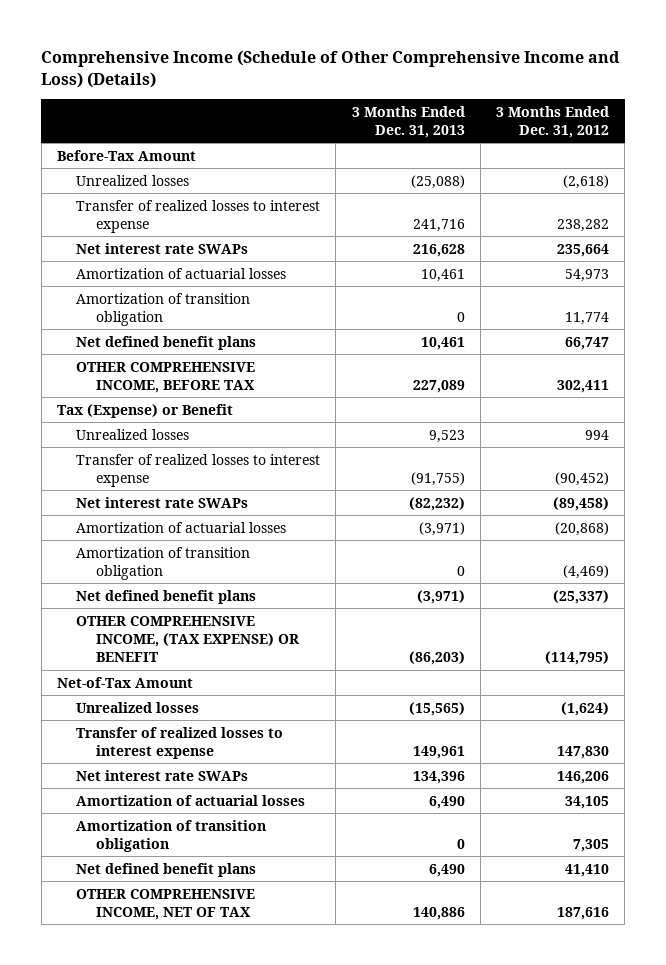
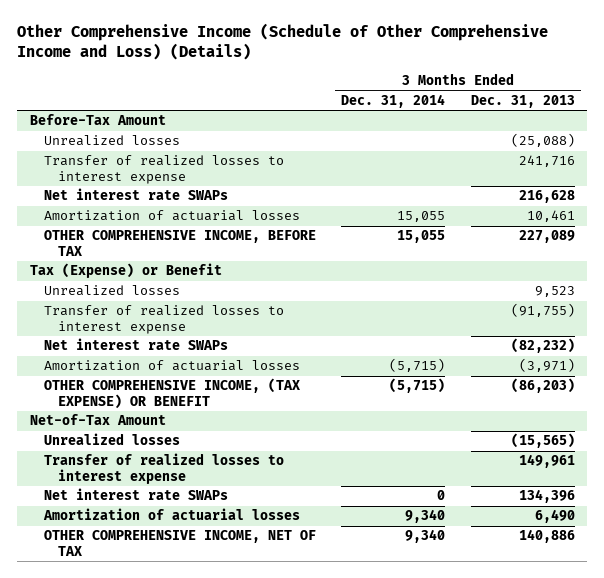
[41,49,621,88] Comprehensive Income (Schedule of Other Comprehensive Income and Loss) (Details) -> [17,23,549,61] Other Comprehensive Income (Schedule of Other Comprehensive Income and Loss) (Details)
[496,105,610,138] 3 Months Ended Dec. 31, 2012 -> none
none -> [341,93,446,108] Dec. 31, 2014
[76,292,251,326] Amortization of transition obligation -> none
[76,335,257,350] Net defined benefit plans -> none
[76,546,251,580] Amortization of transition obligation -> none
[76,589,257,604] Net defined benefit plans -> none
[76,819,267,852] Amortization of transition obligation -> none
[76,862,257,877] Net defined benefit plans -> none

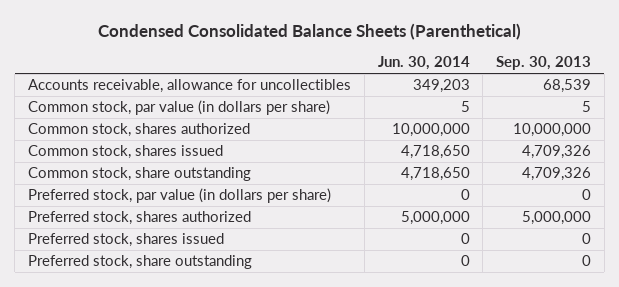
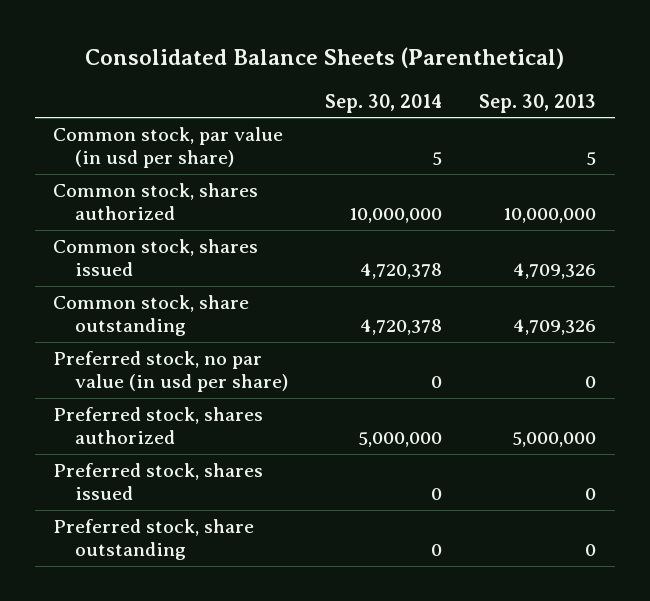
[97,22,521,40] Condensed Consolidated Balance Sheets (Parenthetical) -> [84,47,564,70] Consolidated Balance Sheets (Parenthetical)
[377,56,470,71] Jun. 30, 2014 -> none
none -> [325,94,443,114] Sep. 30, 2014
[27,79,351,94] Accounts receivable, allowance for uncollectibles -> none
[27,100,330,116] Common stock, par value (in dollars per share) -> [53,127,284,169] Common stock, par value (in usd per share)
[27,188,331,204] Preferred stock, par value (in dollars per share) -> [53,351,289,393] Preferred stock, no par value (in usd per share)

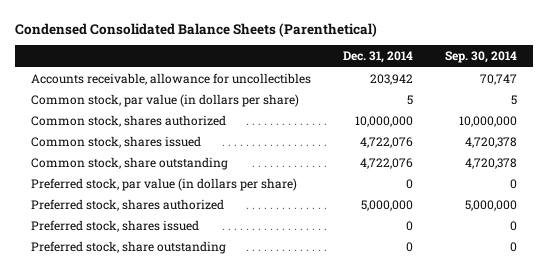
[84,47,564,70] Consolidated Balance Sheets (Parenthetical) -> [15,22,378,37] Condensed Consolidated Balance Sheets (Parenthetical)
[479,94,597,114] Sep. 30, 2013 -> none
none -> [343,51,414,64] Dec. 31, 2014
none -> [31,72,312,85] Accounts receivable, allowance for uncollectibles
[53,127,284,169] Common stock, par value (in usd per share) -> [31,93,300,107] Common stock, par value (in dollars per share)
[53,351,289,393] Preferred stock, no par value (in usd per share) -> [31,177,298,191] Preferred stock, par value (in dollars per share)

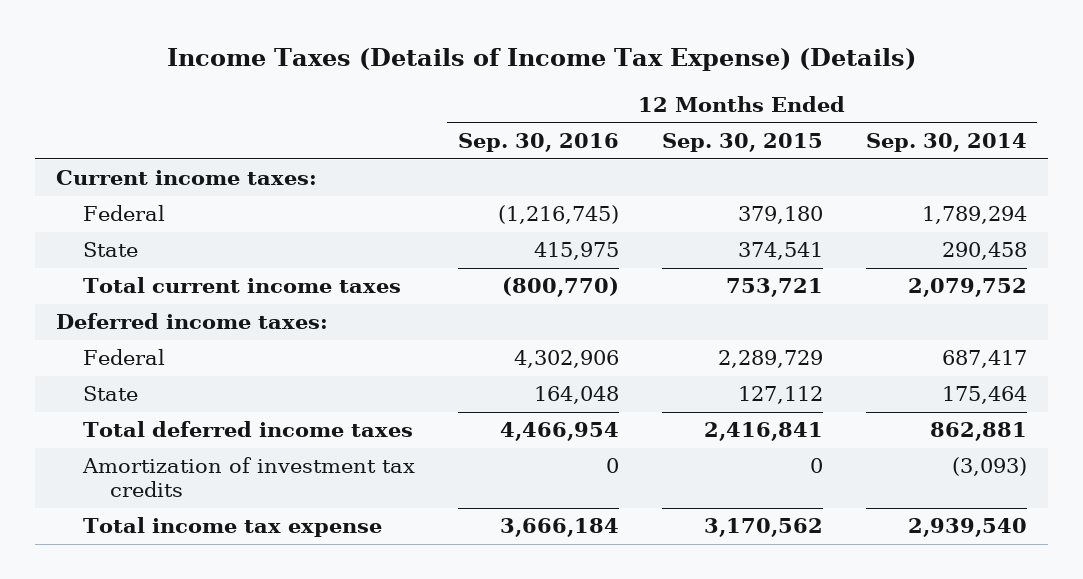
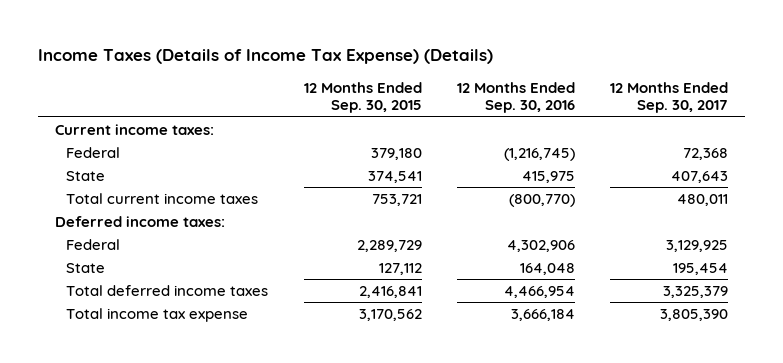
[865,133,1027,153] Sep. 30, 2014 -> none
none -> [609,81,728,114] 12 Months Ended Sep. 30, 2017
[82,457,416,498] Amortization of investment tax credits -> none

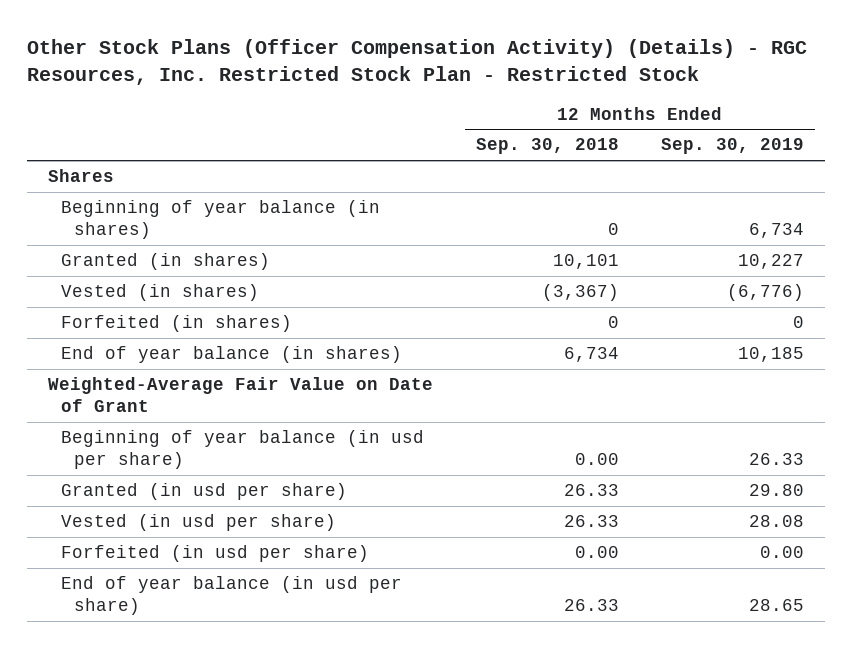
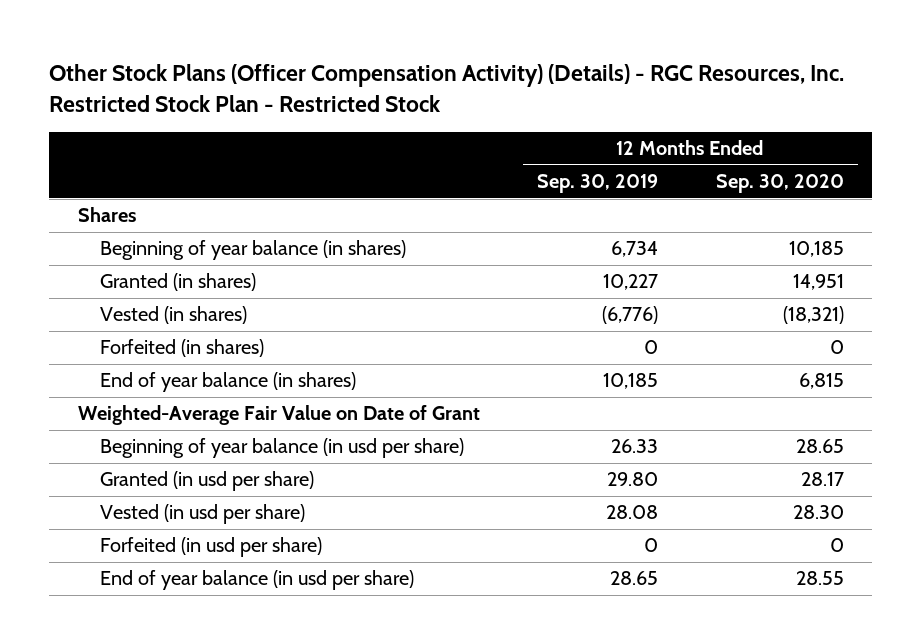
[475,138,619,155] Sep. 30, 2018 -> none
none -> [715,174,844,194] Sep. 30, 2020
[760,546,805,559] 0.00 -> [644,538,659,553] 0

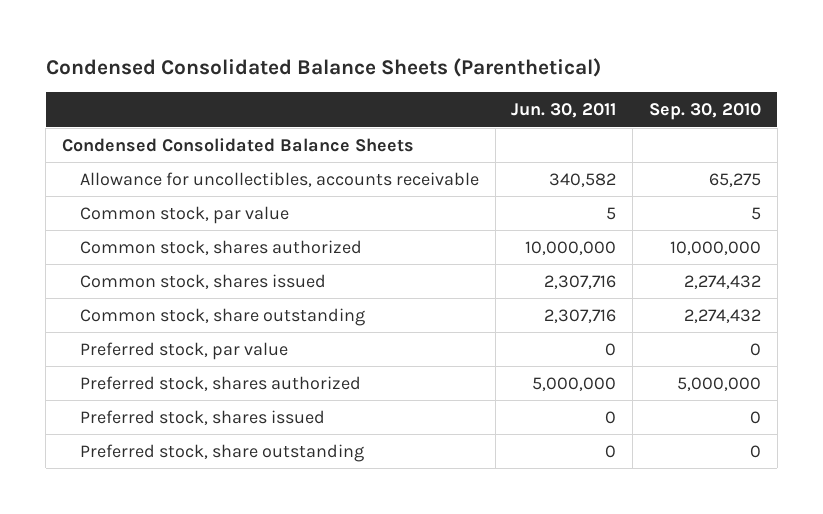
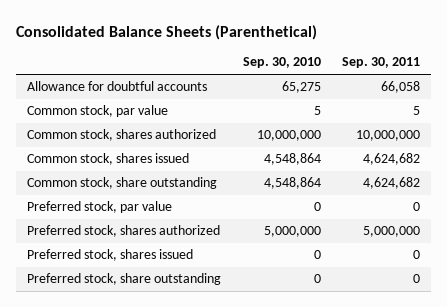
[45,57,601,77] Condensed Consolidated Balance Sheets (Parenthetical) -> [15,24,317,40] Consolidated Balance Sheets (Parenthetical)
[511,103,617,119] Jun. 30, 2011 -> none
none -> [342,57,421,69] Sep. 30, 2011
[62,137,415,152] Condensed Consolidated Balance Sheets -> none
[79,171,479,187] Allowance for uncollectibles, accounts receivable -> [26,81,207,92] Allowance for doubtful accounts
[684,274,762,289] 2,274,432 -> [263,153,321,166] 4,548,864
[684,308,762,323] 2,274,432 -> [263,177,321,190] 4,548,864

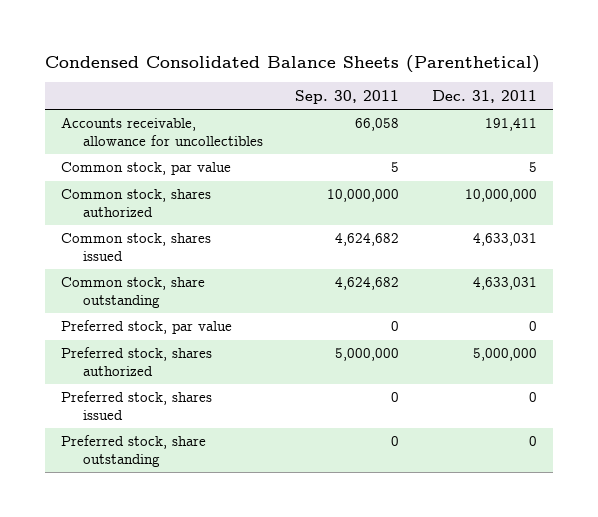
[15,24,317,40] Consolidated Balance Sheets (Parenthetical) -> [44,54,540,73] Condensed Consolidated Balance Sheets (Parenthetical)
[242,57,321,69] Sep. 30, 2010 -> none
none -> [431,89,537,103] Dec. 31, 2011
[26,81,207,92] Allowance for doubtful accounts -> [60,117,263,147] Accounts receivable, allowance for uncollectibles

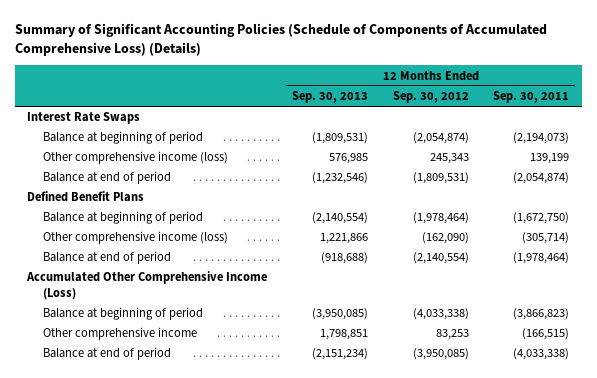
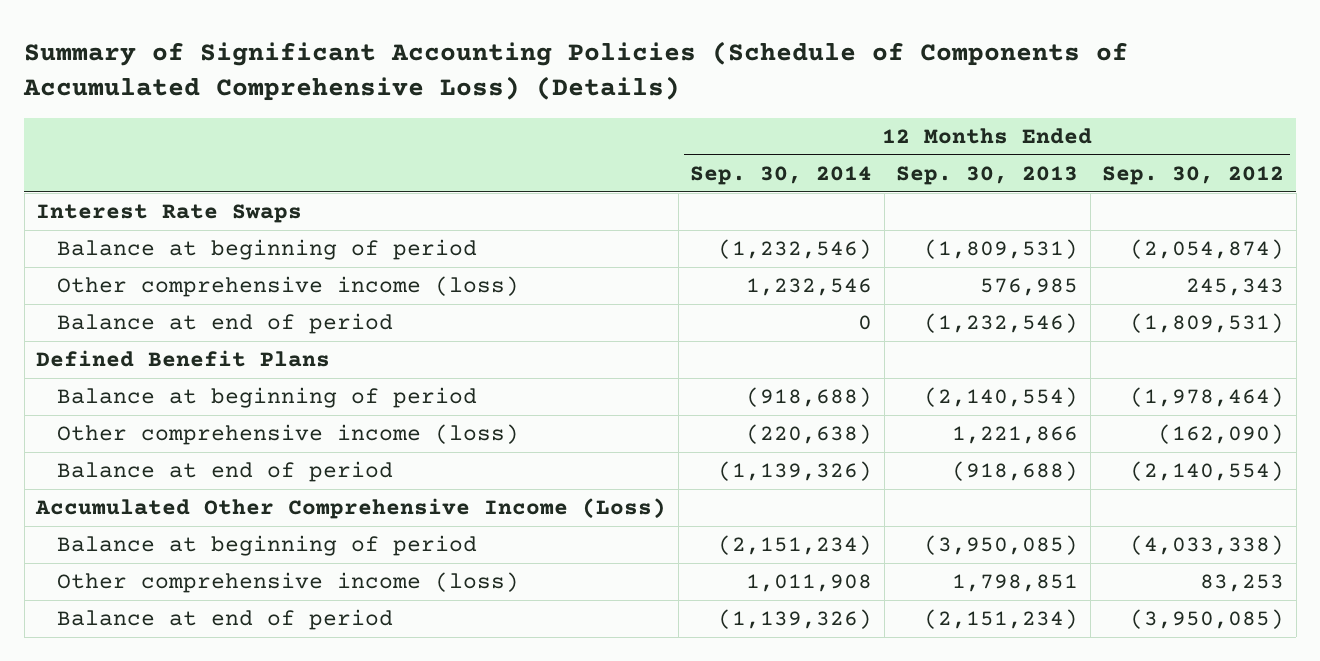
[493,90,570,103] Sep. 30, 2011 -> none
none -> [690,165,873,185] Sep. 30, 2014
[43,327,198,341] Other comprehensive income -> [56,571,519,593] Other comprehensive income (loss)

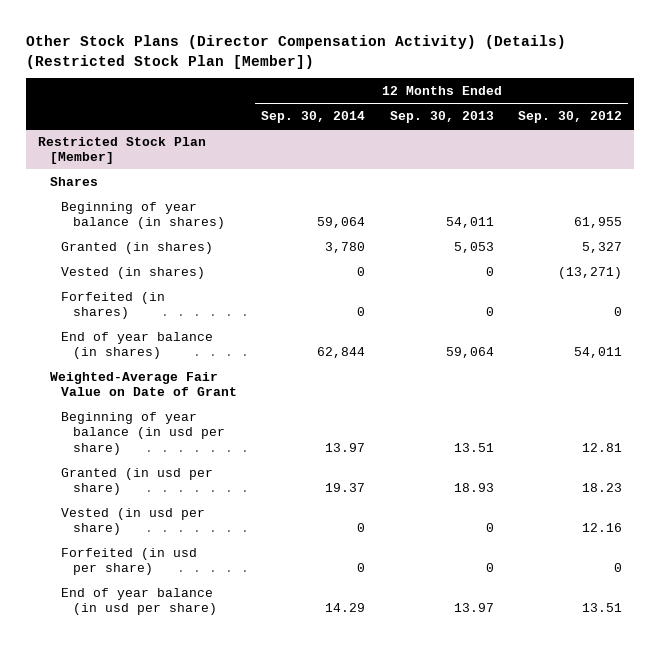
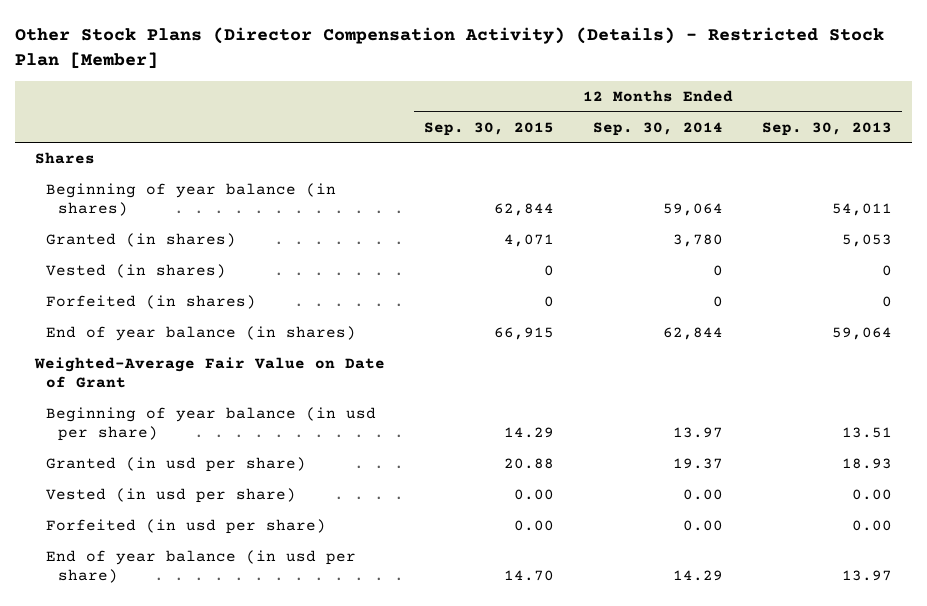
[25,34,566,69] Other Stock Plans (Director Compensation Activity) (Details) (Restricted Stock Plan [Member]) -> [15,27,885,69] Other Stock Plans (Director Compensation Activity) (Details) - Restricted Stock Plan [Member]
[518,110,623,123] Sep. 30, 2012 -> none
none -> [423,121,554,136] Sep. 30, 2015
[38,136,207,165] Restricted Stock Plan [Member] -> none
[357,523,366,533] 0 -> [682,488,723,500] 0.00
[485,523,494,533] 0 -> [851,488,892,500] 0.00
[357,563,366,573] 0 -> [682,519,723,531] 0.00
[485,563,494,573] 0 -> [851,519,892,531] 0.00

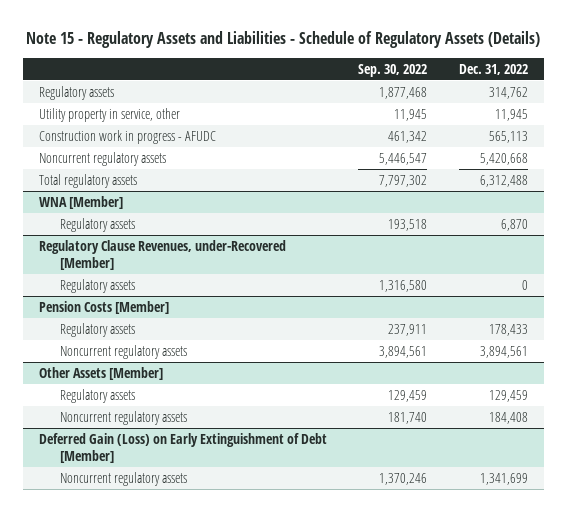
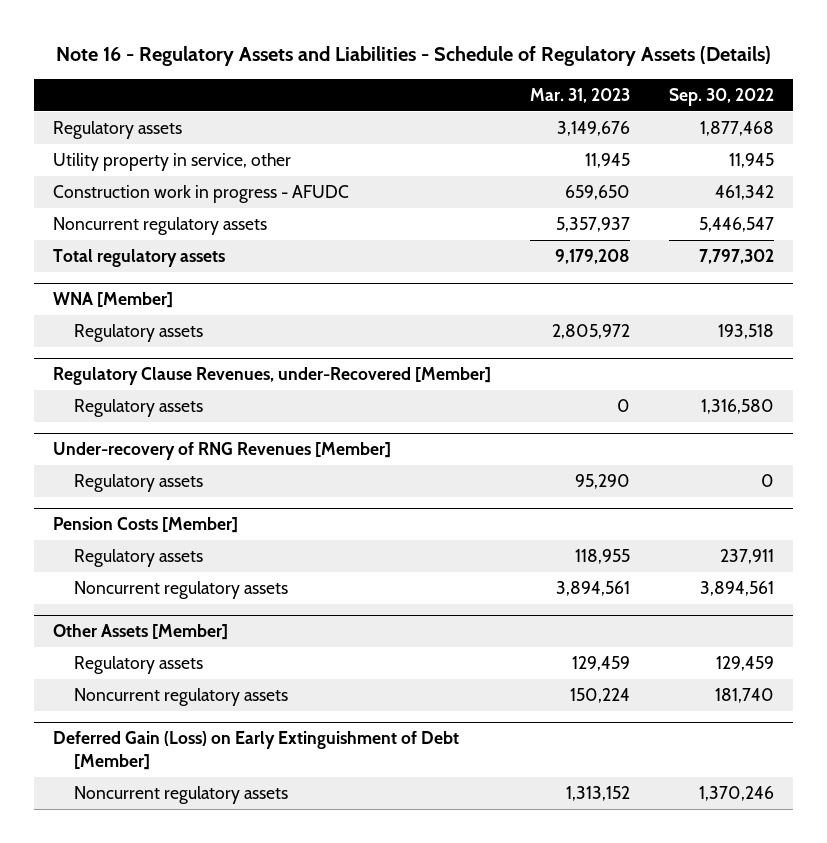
[26,31,541,49] Note 15 - Regulatory Assets and Liabilities - Schedule of Regulatory Assets (Details) -> [55,46,771,67] Note 16 - Regulatory Assets and Liabilities - Schedule of Regulatory Assets (Details)
[458,63,528,75] Dec. 31, 2022 -> none
none -> [530,88,631,104] Mar. 31, 2023
none -> [53,442,392,461] Under-recovery of RNG Revenues [Member]
none -> [74,474,204,493] Regulatory assets

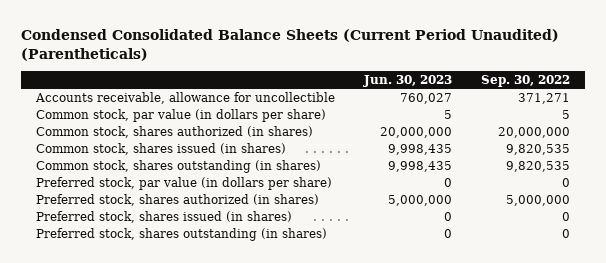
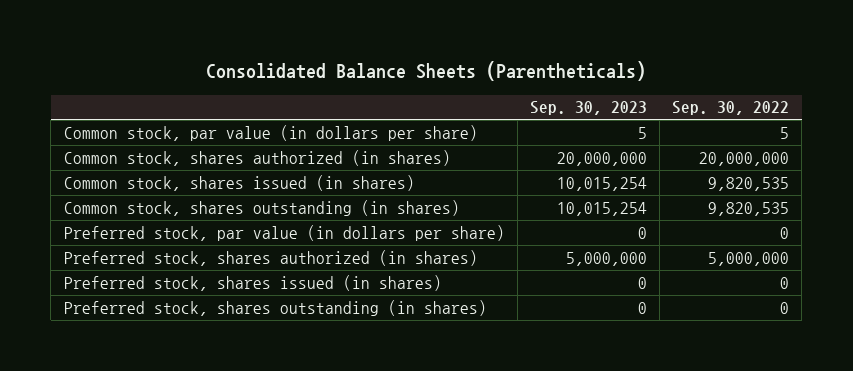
[21,28,560,61] Condensed Consolidated Balance Sheets (Current Period Unaudited) (Parentheticals) -> [206,61,647,82] Consolidated Balance Sheets (Parentheticals)
[362,74,452,87] Jun. 30, 2023 -> none
none -> [529,101,647,116] Sep. 30, 2023
[34,92,335,105] Accounts receivable, allowance for uncollectible -> none

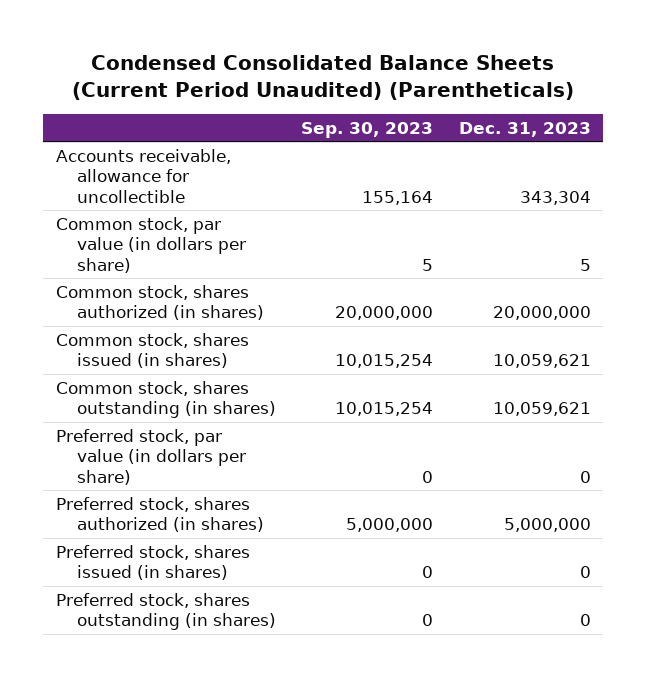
[206,61,647,82] Consolidated Balance Sheets (Parentheticals) -> [72,55,575,100] Condensed Consolidated Balance Sheets (Current Period Unaudited) (Parentheticals)
[672,101,790,116] Sep. 30, 2022 -> none
none -> [458,121,591,137] Dec. 31, 2023
none -> [56,148,232,204] Accounts receivable, allowance for uncollectible

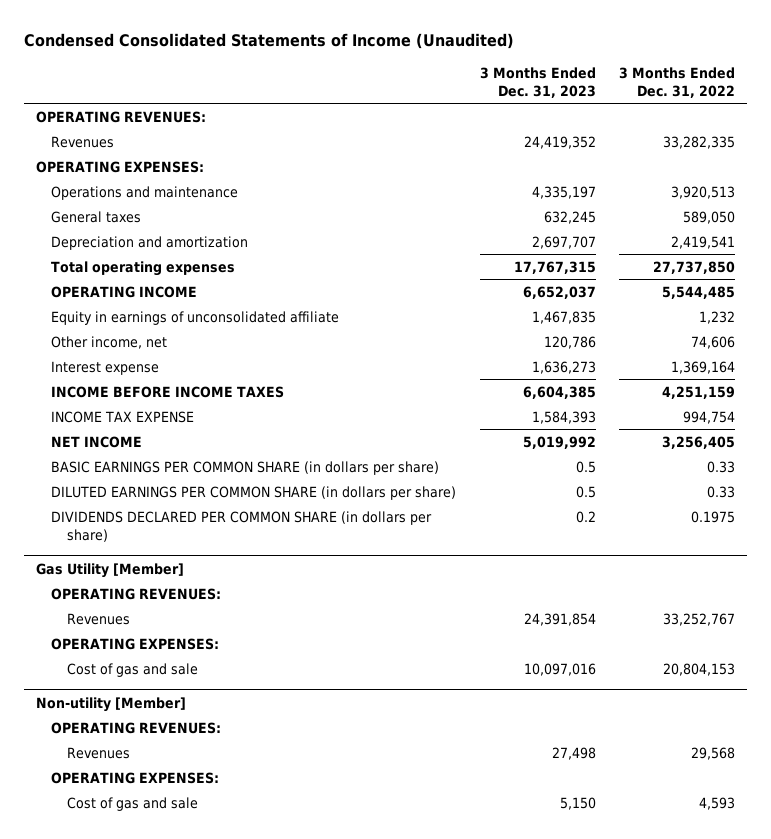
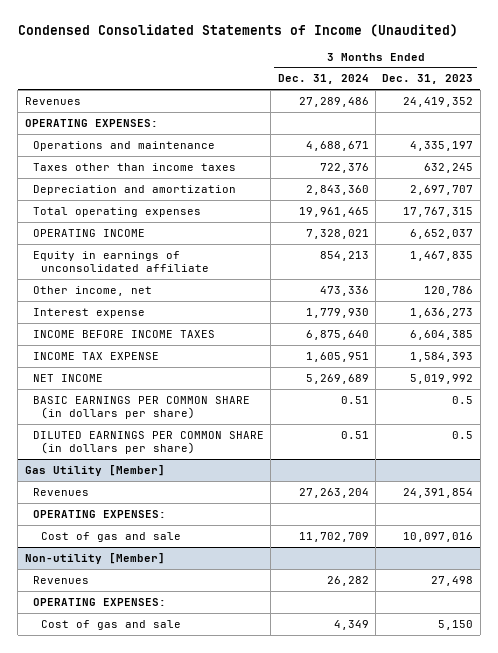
[618,66,735,98] 3 Months Ended Dec. 31, 2022 -> none
none -> [277,74,369,85] Dec. 31, 2024
[35,110,206,123] OPERATING REVENUES: -> none
[51,210,142,223] General taxes -> [32,162,236,171] Taxes other than income taxes
[51,510,433,542] DIVIDENDS DECLARED PER COMMON SHARE (in dollars per share) -> none
[51,587,222,600] OPERATING REVENUES: -> none
[51,721,222,734] OPERATING REVENUES: -> none

